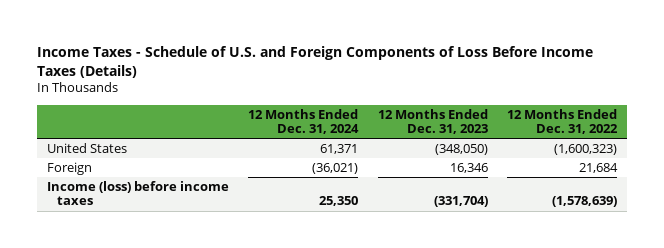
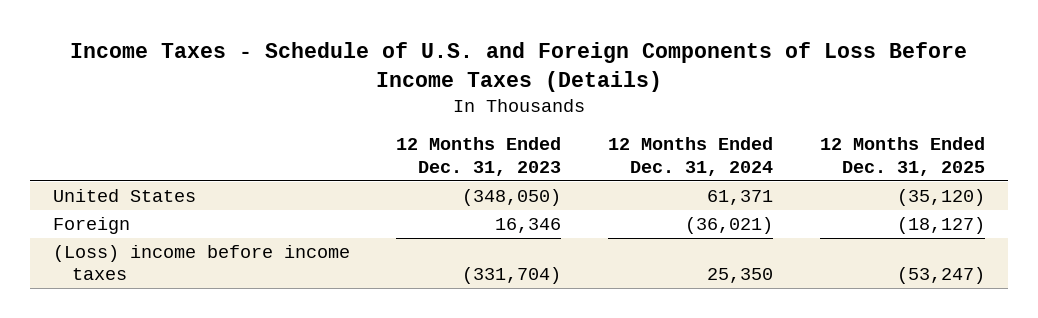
[506,108,618,135] 12 Months Ended Dec. 31, 2022 -> none
none -> [819,137,985,176] 12 Months Ended Dec. 31, 2025
[46,181,229,206] Income (loss) before income taxes -> [52,244,350,281] (Loss) income before income taxes

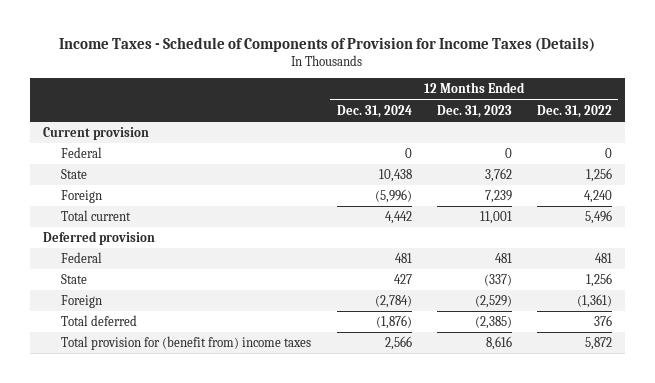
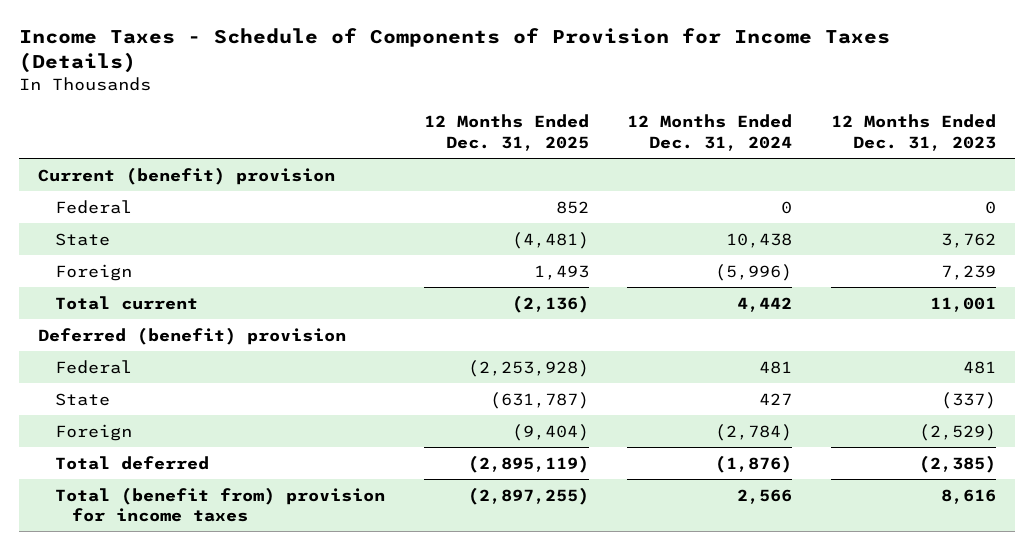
[537,104,613,118] Dec. 31, 2022 -> none
none -> [423,114,589,151] 12 Months Ended Dec. 31, 2025
[42,126,149,140] Current provision -> [37,166,335,185] Current (benefit) provision
[42,230,155,245] Deferred provision -> [37,326,346,345] Deferred (benefit) provision
[61,335,312,350] Total provision for (benefit from) income taxes -> [55,486,386,522] Total (benefit from) provision for income taxes

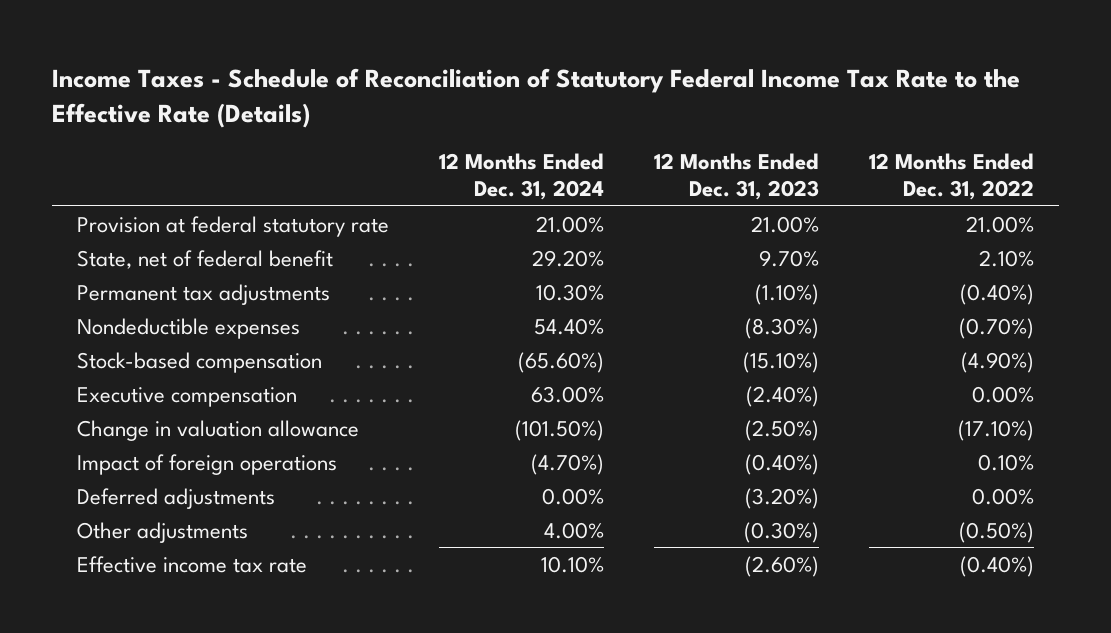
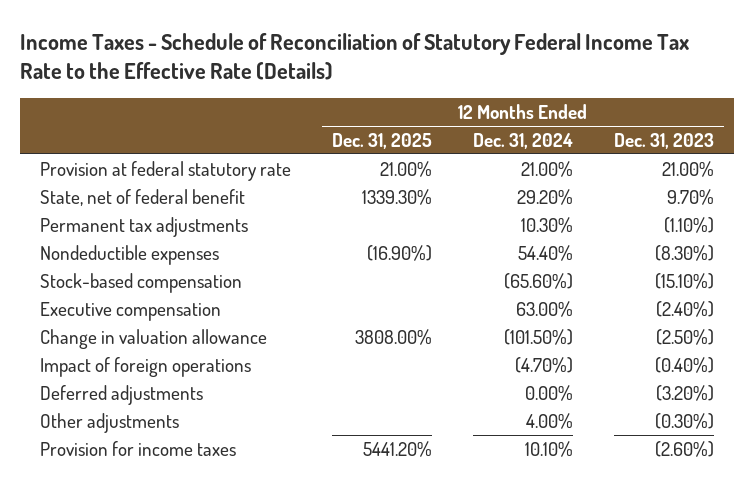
[868,152,1034,201] 12 Months Ended Dec. 31, 2022 -> none
none -> [332,132,433,149] Dec. 31, 2025
[77,555,308,573] Effective income tax rate -> [40,440,237,456] Provision for income taxes

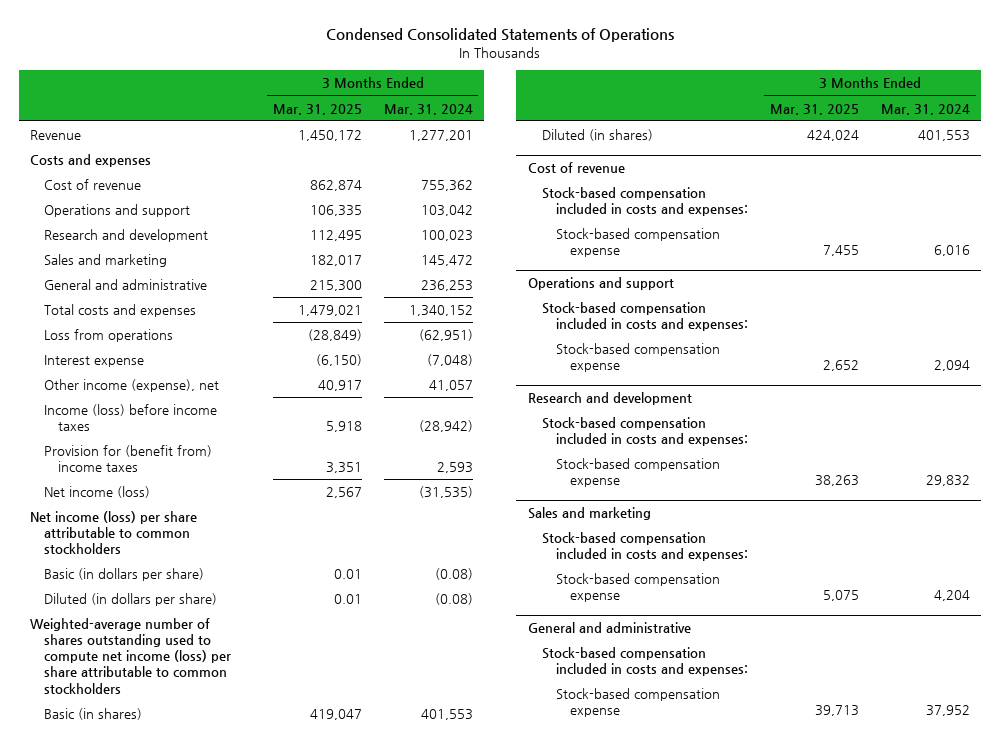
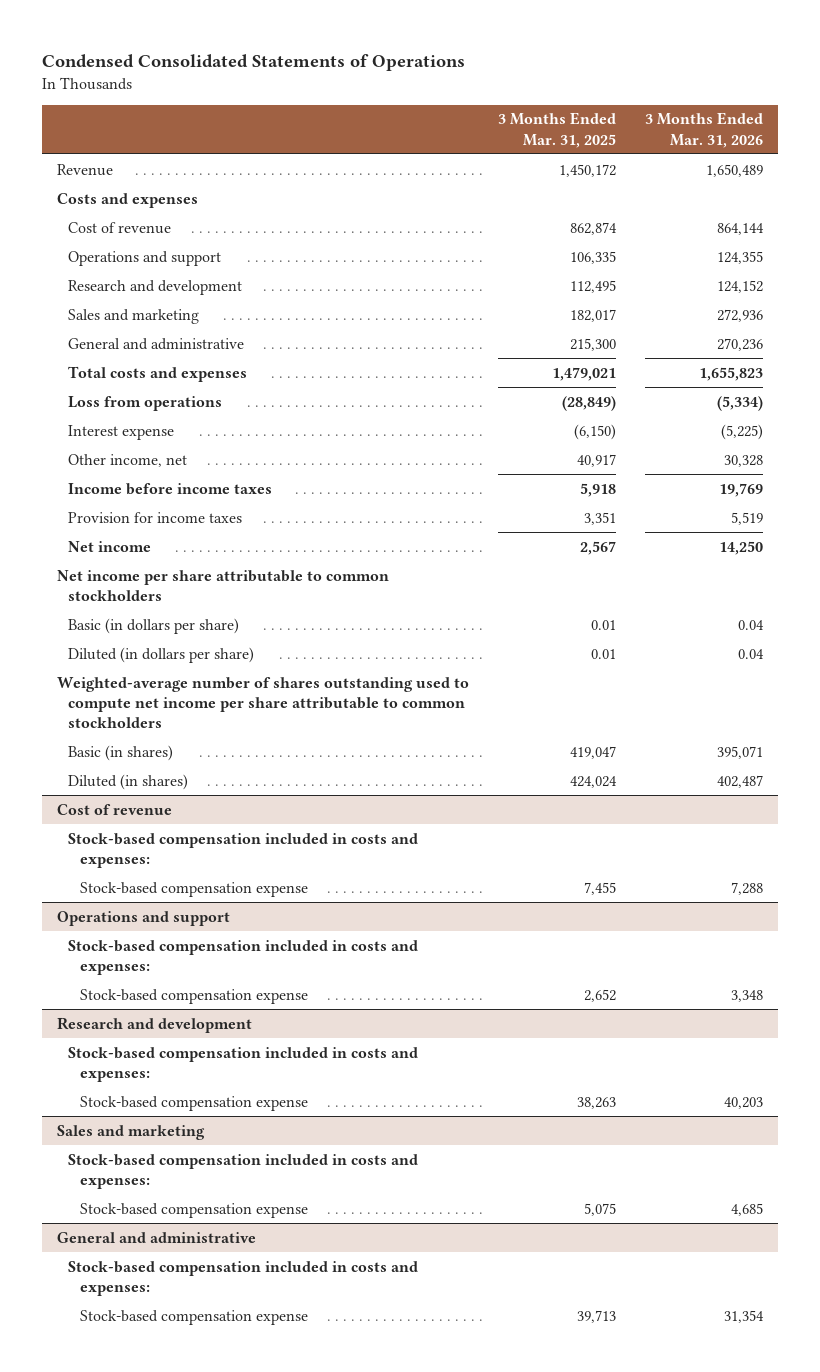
[383,103,473,115] Mar. 31, 2024 -> none
none -> [645,112,764,148] 3 Months Ended Mar. 31, 2026
[44,379,220,393] Other income (expense), net -> [68,453,188,467] Other income, net
[44,404,218,432] Income (loss) before income taxes -> [68,482,273,495] Income before income taxes
[44,445,213,473] Provision for (benefit from) income taxes -> [68,511,243,523] Provision for income taxes
[44,486,151,499] Net income (loss) -> [68,540,152,552] Net income
[30,511,198,555] Net income (loss) per share attributable to common stockholders -> [56,569,389,601] Net income per share attributable to common stockholders
[30,618,232,694] Weighted-average number of shares outstanding used to compute net income (loss) per share attributable to common stockholders -> [56,676,469,729] Weighted-average number of shares outstanding used to compute net income per share attributable to common stockholders

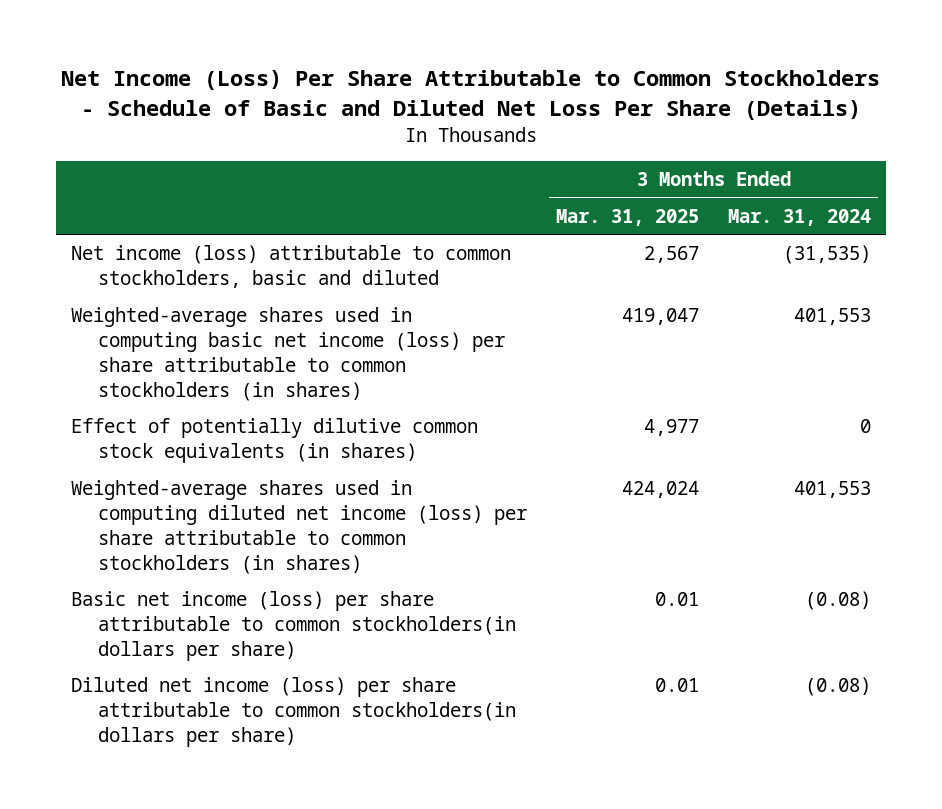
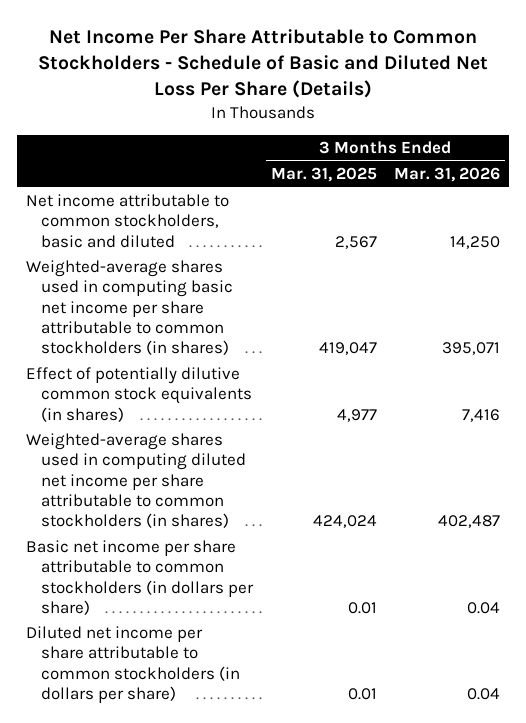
[60,70,880,121] Net Income (Loss) Per Share Attributable to Common Stockholders - Schedule of Basic and Diluted Net Loss Per Share (Details) -> [37,28,488,99] Net Income Per Share Attributable to Common Stockholders - Schedule of Basic and Diluted Net Loss Per Share (Details)
[728,208,872,226] Mar. 31, 2024 -> none
none -> [394,167,501,183] Mar. 31, 2026
[70,245,511,289] Net income (loss) attributable to common stockholders, basic and diluted -> [25,194,229,248] Net income attributable to common stockholders, basic and diluted
[70,307,505,402] Weighted-average shares used in computing basic net income (loss) per share attributable to common stockholders (in shares) -> [25,260,233,356] Weighted-average shares used in computing basic net income per share attributable to common stockholders (in shares)
[70,480,527,575] Weighted-average shares used in computing diluted net income (loss) per share attributable to common stockholders (in shares) -> [25,433,246,529] Weighted-average shares used in computing diluted net income per share attributable to common stockholders (in shares)
[70,591,516,662] Basic net income (loss) per share attributable to common stockholders(in dollars per share) -> [25,540,254,615] Basic net income per share attributable to common stockholders (in dollars per share)
[70,677,516,748] Diluted net income (loss) per share attributable to common stockholders(in dollars per share) -> [25,626,240,703] Diluted net income per share attributable to common stockholders (in dollars per share)

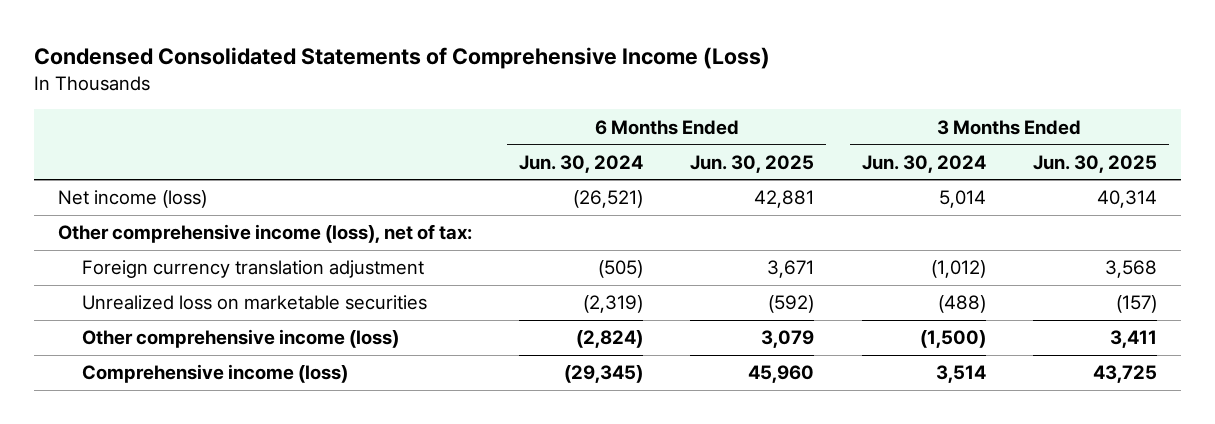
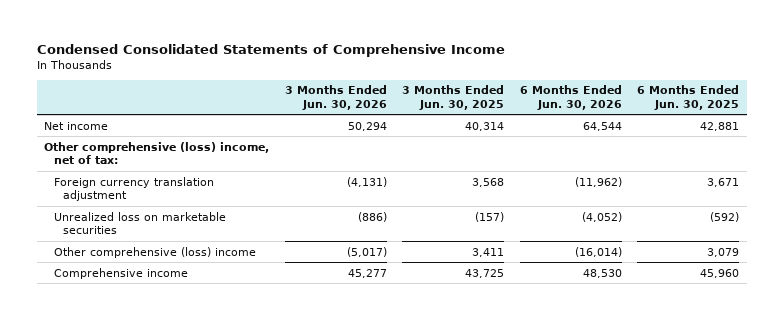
[34,47,771,70] Condensed Consolidated Statements of Comprehensive Income (Loss) -> [36,43,505,57] Condensed Consolidated Statements of Comprehensive Income
[519,154,644,173] Jun. 30, 2024 -> none
[861,154,986,173] Jun. 30, 2024 -> none
none -> [284,85,387,110] 3 Months Ended Jun. 30, 2026
none -> [519,85,622,110] 6 Months Ended Jun. 30, 2026
[57,190,207,209] Net income (loss) -> [44,121,109,130] Net income
[57,224,472,244] Other comprehensive income (loss), net of tax: -> [44,141,270,165] Other comprehensive (loss) income, net of tax:
[82,329,400,349] Other comprehensive income (loss) -> [53,246,256,258] Other comprehensive (loss) income
[82,364,349,384] Comprehensive income (loss) -> [53,267,188,279] Comprehensive income

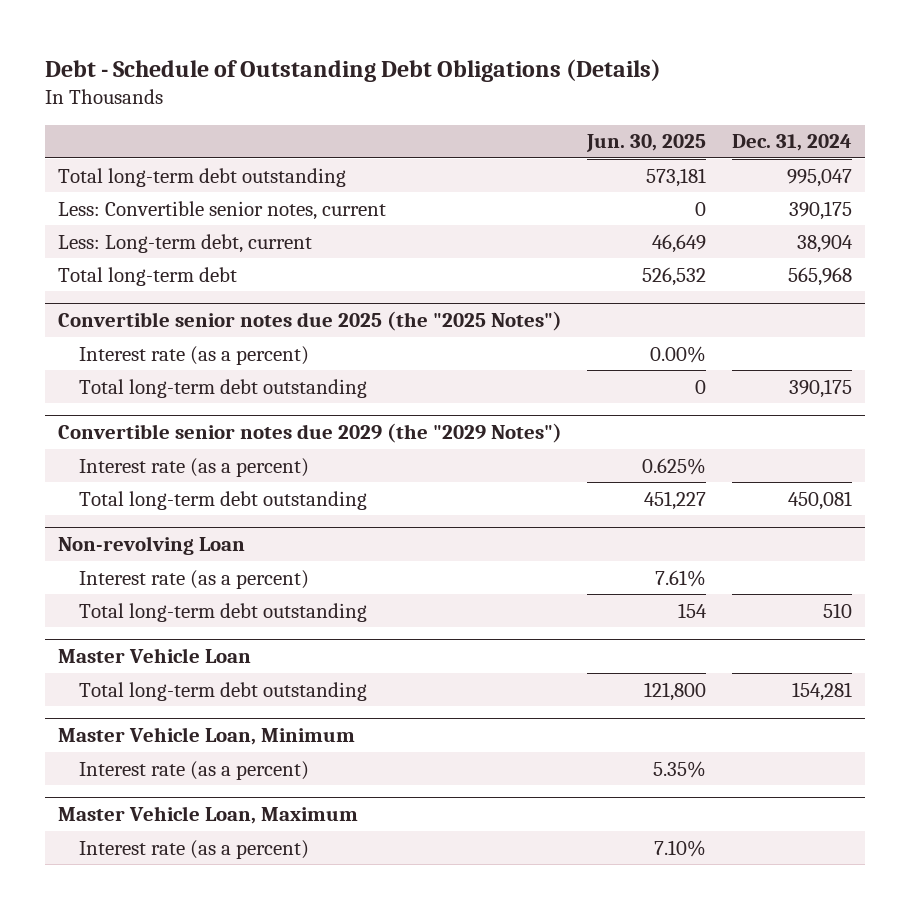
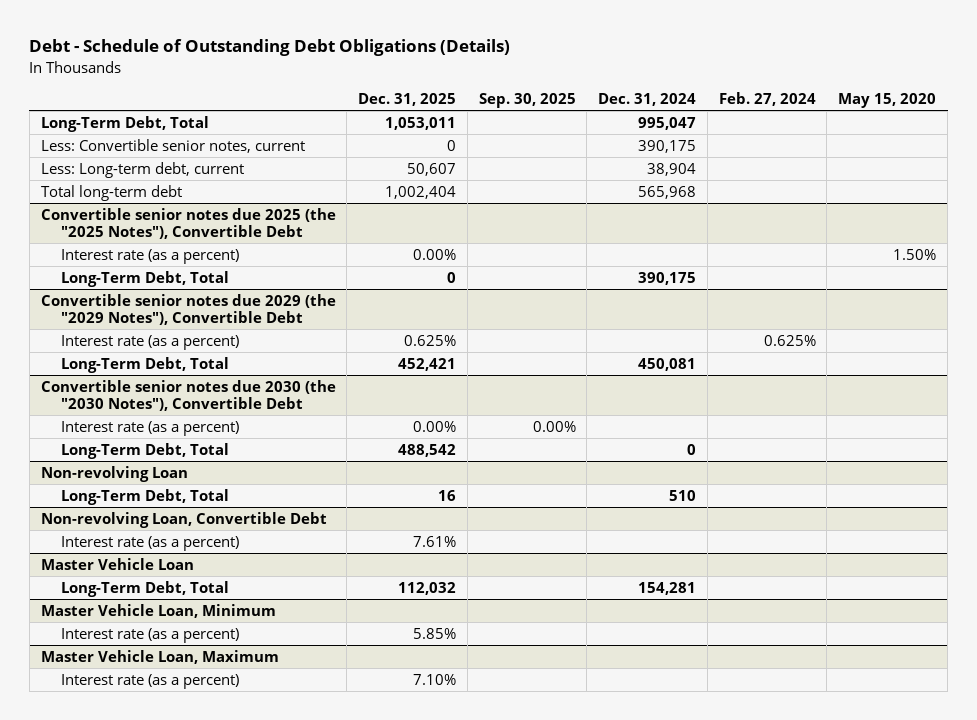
[586,134,707,153] Jun. 30, 2025 -> none
none -> [358,93,457,107] Dec. 31, 2025
none -> [478,93,576,109] Sep. 30, 2025
none -> [718,92,816,107] Feb. 27, 2024
none -> [838,93,937,109] May 15, 2020
[57,167,346,187] Total long-term debt outstanding -> [40,115,209,132] Long-Term Debt, Total
[57,311,562,332] Convertible senior notes due 2025 (the "2025 Notes") -> [40,207,336,240] Convertible senior notes due 2025 (the "2025 Notes"), Convertible Debt
[78,378,367,398] Total long-term debt outstanding -> [60,270,229,287] Long-Term Debt, Total
[57,423,562,444] Convertible senior notes due 2029 (the "2029 Notes") -> [40,293,336,326] Convertible senior notes due 2029 (the "2029 Notes"), Convertible Debt
[78,490,367,510] Total long-term debt outstanding -> [60,356,229,373] Long-Term Debt, Total
none -> [40,379,336,412] Convertible senior notes due 2030 (the "2030 Notes"), Convertible Debt
none -> [60,420,239,436] Interest rate (as a percent)
none -> [60,442,229,459] Long-Term Debt, Total
none -> [60,488,229,505] Long-Term Debt, Total
none -> [40,511,327,528] Non-revolving Loan, Convertible Debt
[78,602,367,622] Total long-term debt outstanding -> none
[78,681,367,701] Total long-term debt outstanding -> [60,580,229,597] Long-Term Debt, Total

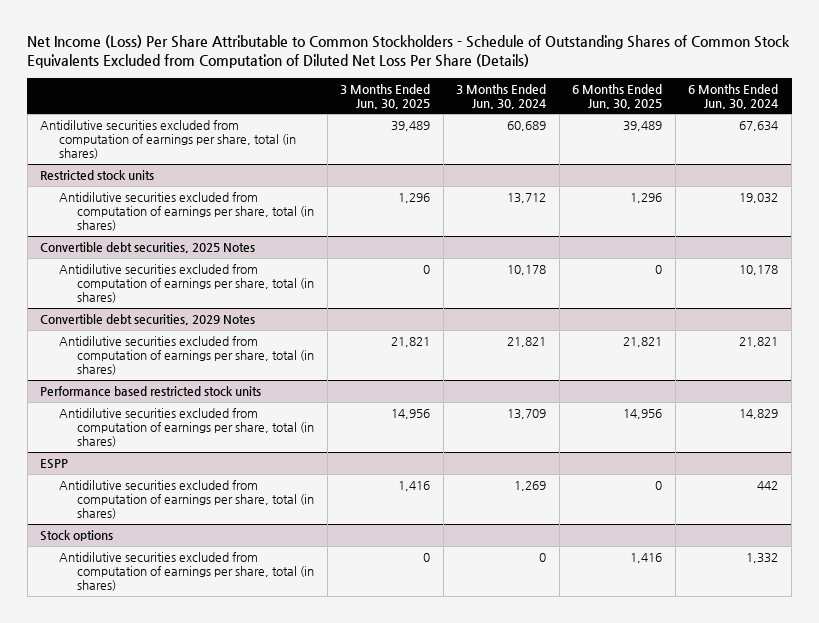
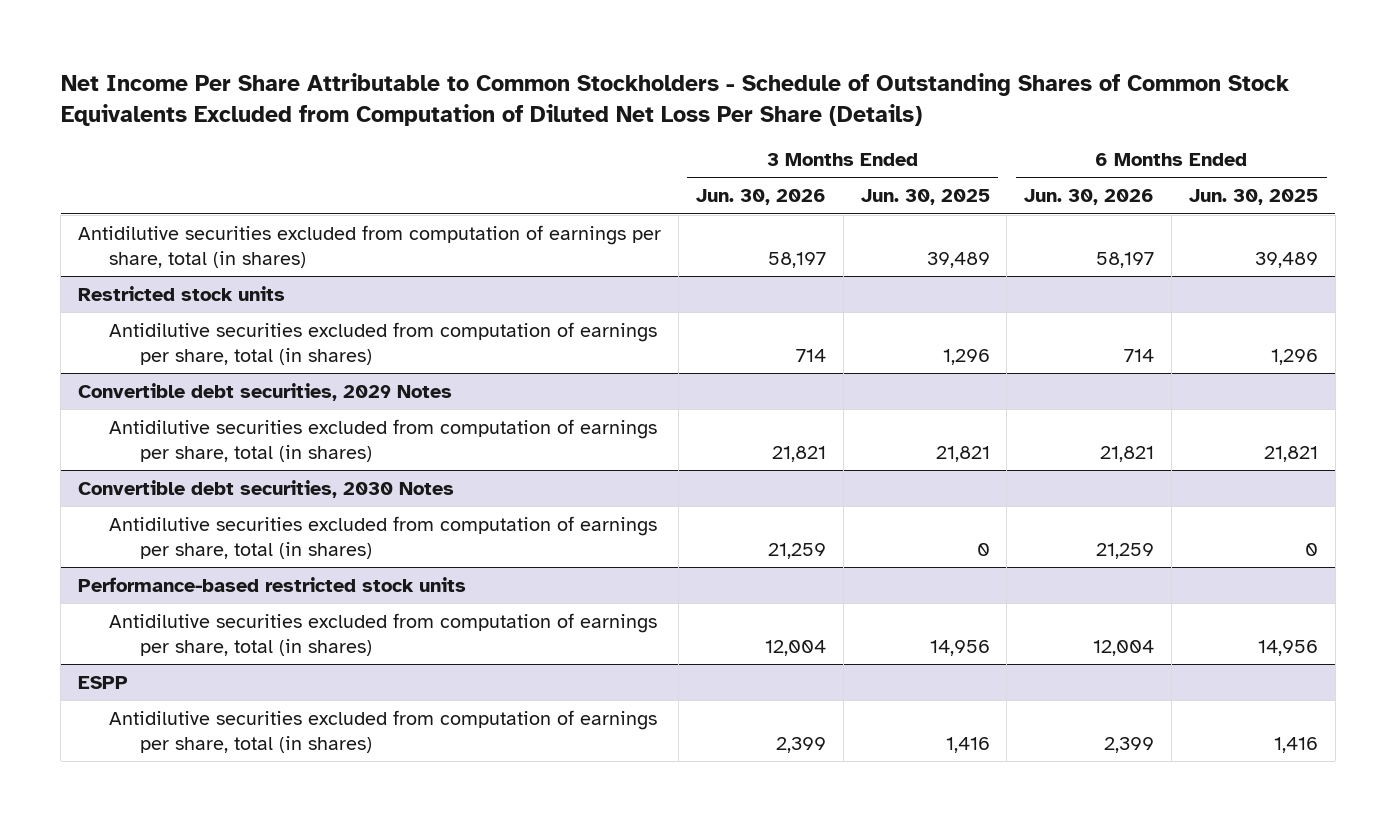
[27,35,791,69] Net Income (Loss) Per Share Attributable to Common Stockholders - Schedule of Outstanding Shares of Common Stock Equivalents Excluded from Computation of Diluted Net Loss Per Share (Details) -> [60,73,1289,126] Net Income Per Share Attributable to Common Stockholders - Schedule of Outstanding Shares of Common Stock Equivalents Excluded from Computation of Diluted Net Loss Per Share (Details)
[456,83,547,109] 3 Months Ended Jun. 30, 2024 -> none
[688,83,779,109] 6 Months Ended Jun. 30, 2024 -> none
none -> [695,189,826,206] Jun. 30, 2026
none -> [1024,189,1155,206] Jun. 30, 2026
[40,242,256,254] Convertible debt securities, 2025 Notes -> none
[58,264,315,304] Antidilutive securities excluded from computation of earnings per share, total (in shares) -> none
none -> [78,479,455,498] Convertible debt securities, 2030 Notes
none -> [109,515,658,559] Antidilutive securities excluded from computation of earnings per share, total (in shares)
[40,386,262,397] Performance based restricted stock units -> [78,576,467,592] Performance-based restricted stock units
[40,530,114,542] Stock options -> none
[58,552,315,592] Antidilutive securities excluded from computation of earnings per share, total (in shares) -> none
[655,481,663,491] 0 -> [1273,736,1318,753] 1,416

